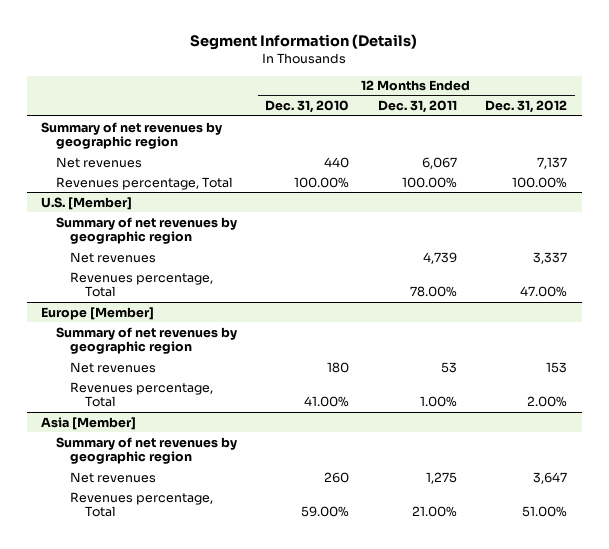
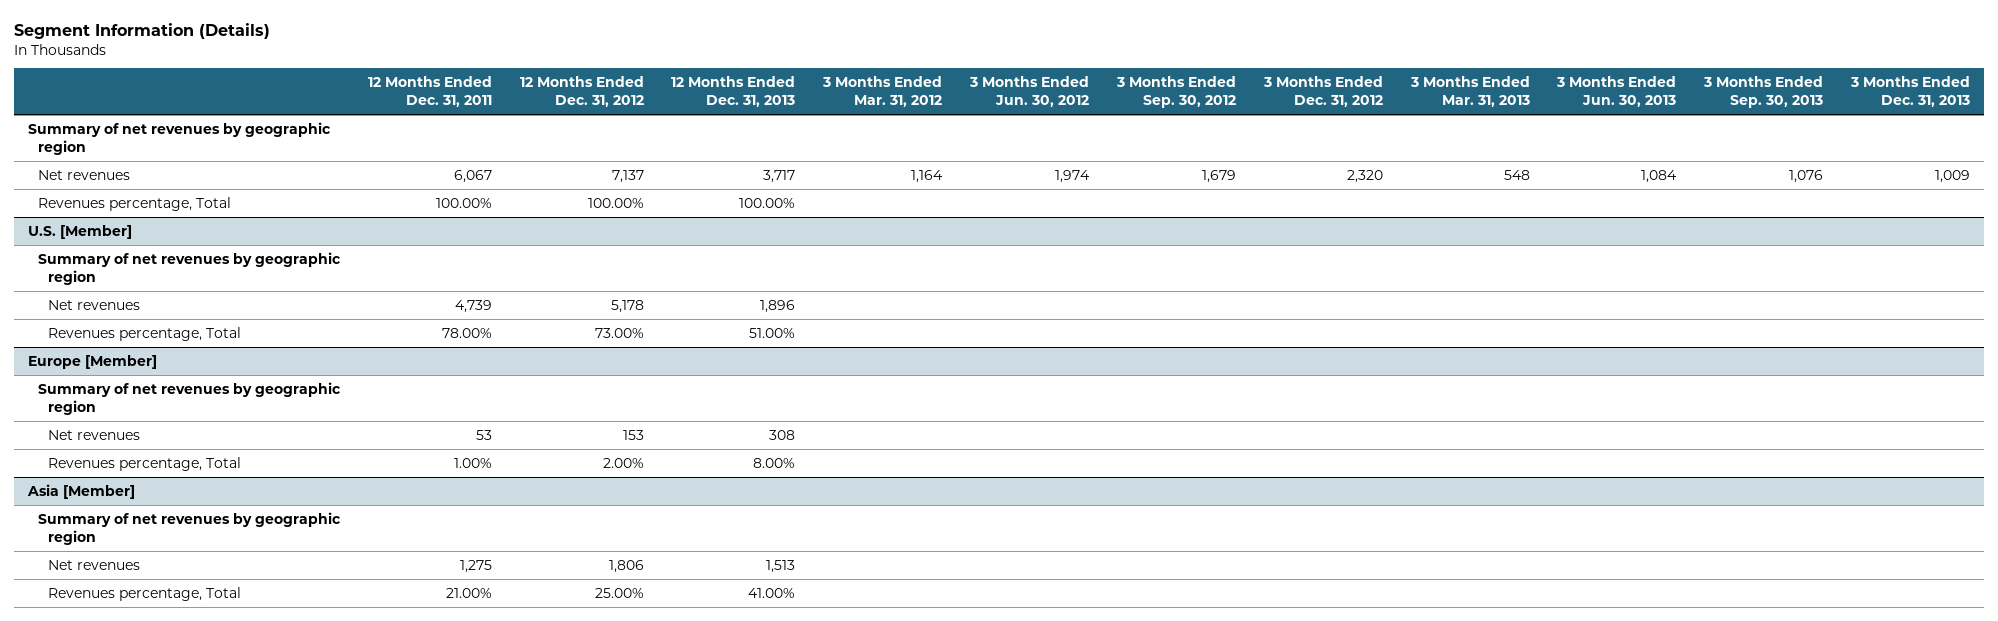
[265,100,350,114] Dec. 31, 2010 -> none
none -> [671,76,796,108] 12 Months Ended Dec. 31, 2013
none -> [822,76,943,108] 3 Months Ended Mar. 31, 2012
none -> [969,76,1090,108] 3 Months Ended Jun. 30, 2012
none -> [1115,76,1236,109] 3 Months Ended Sep. 30, 2012
none -> [1262,76,1383,108] 3 Months Ended Dec. 31, 2012
none -> [1409,76,1530,108] 3 Months Ended Mar. 31, 2013
none -> [1556,76,1677,108] 3 Months Ended Jun. 30, 2013
none -> [1703,76,1824,109] 3 Months Ended Sep. 30, 2013
none -> [1850,76,1971,108] 3 Months Ended Dec. 31, 2013
[533,251,568,264] 3,337 -> [610,299,644,313] 5,178
[520,286,568,298] 47.00% -> [594,327,644,338] 73.00%
[533,471,568,484] 3,647 -> [608,559,644,573] 1,806
[522,506,568,518] 51.00% -> [594,587,644,598] 25.00%

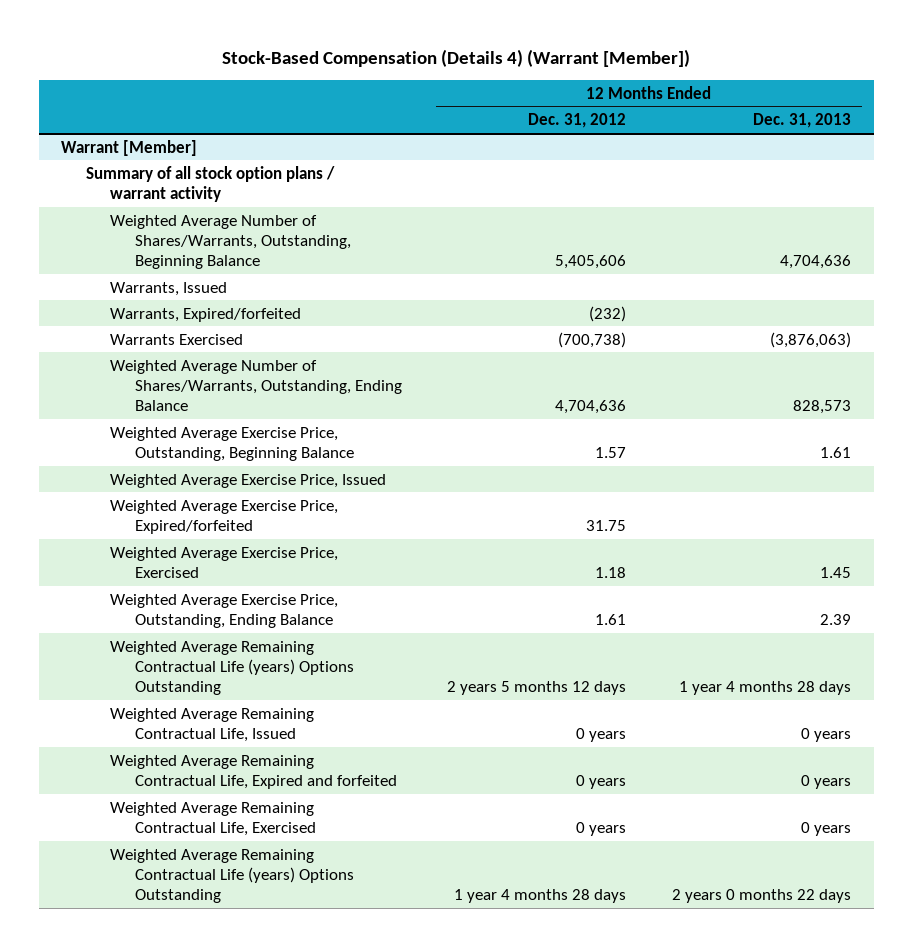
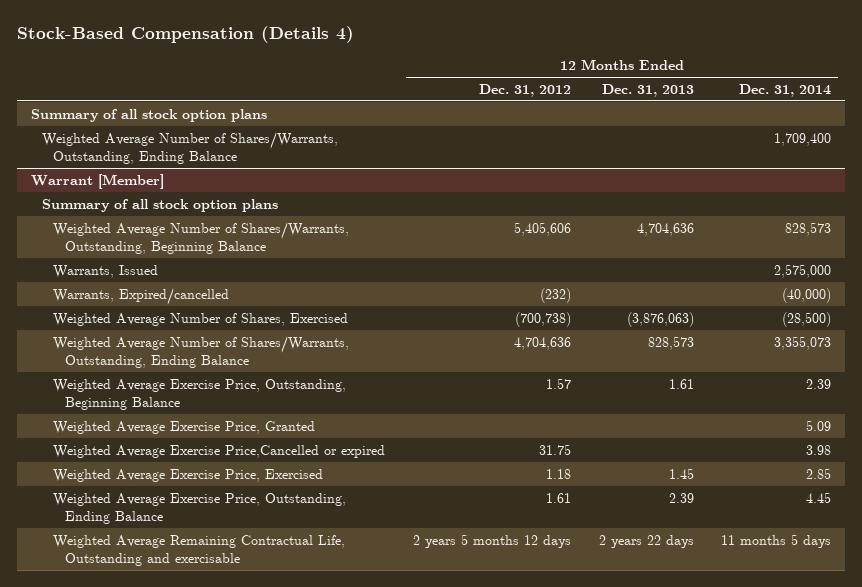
[222,48,691,67] Stock-Based Compensation (Details 4) (Warrant [Member]) -> [16,25,354,43] Stock-Based Compensation (Details 4)
none -> [739,83,832,97] Dec. 31, 2014
none -> [30,108,267,122] Summary of all stock option plans
none -> [42,131,339,164] Weighted Average Number of Shares/Warrants, Outstanding, Ending Balance
[85,165,335,202] Summary of all stock option plans / warrant activity -> [42,198,279,212] Summary of all stock option plans
[110,307,302,322] Warrants, Expired/forfeited -> [53,287,230,305] Warrants, Expired/cancelled
[110,333,244,345] Warrants Exercised -> [53,312,349,326] Weighted Average Number of Shares, Exercised
[110,473,387,488] Weighted Average Exercise Price, Issued -> [53,420,316,434] Weighted Average Exercise Price, Granted
[110,499,339,534] Weighted Average Exercise Price, Expired/forfeited -> [53,444,386,458] Weighted Average Exercise Price,Cancelled or expired
[110,640,354,696] Weighted Average Remaining Contractual Life (years) Options Outstanding -> none
[110,707,315,742] Weighted Average Remaining Contractual Life, Issued -> none
[110,754,397,789] Weighted Average Remaining Contractual Life, Expired and forfeited -> none
[110,848,354,904] Weighted Average Remaining Contractual Life (years) Options Outstanding -> none
[110,801,316,836] Weighted Average Remaining Contractual Life, Exercised -> [53,534,346,566] Weighted Average Remaining Contractual Life, Outstanding and exercisable
[576,821,627,836] 0 years -> [412,533,571,548] 2 years 5 months 12 days
[801,821,852,836] 0 years -> [598,534,694,548] 2 years 22 days

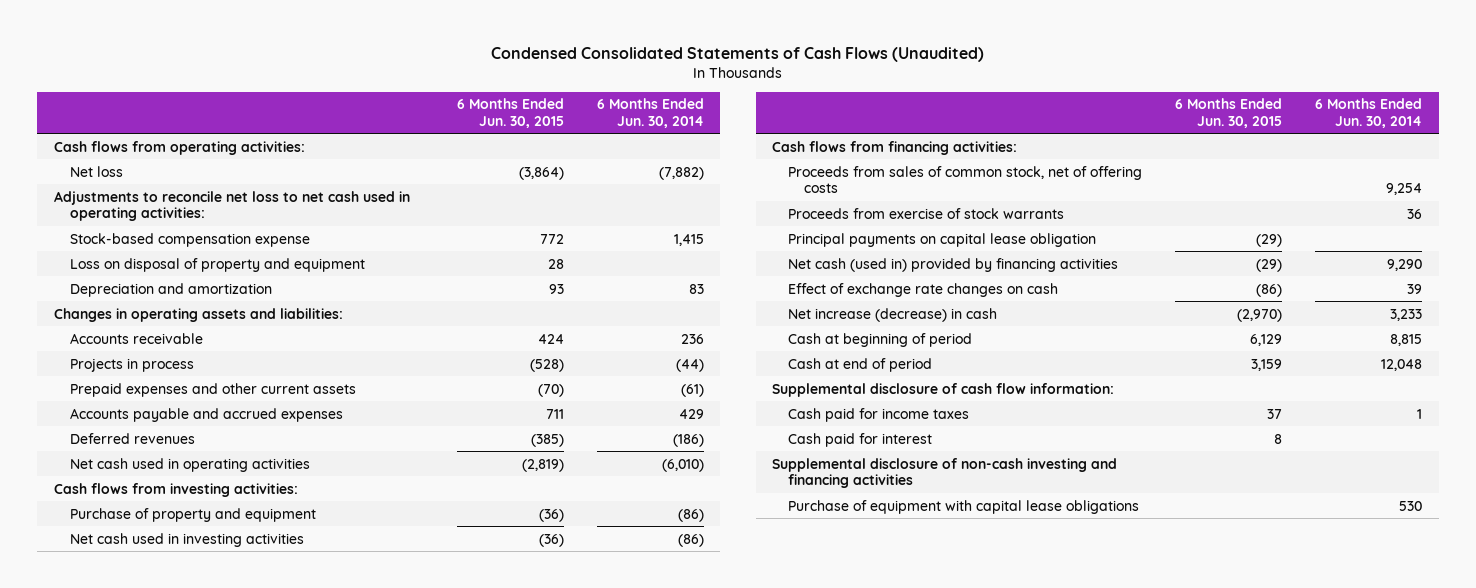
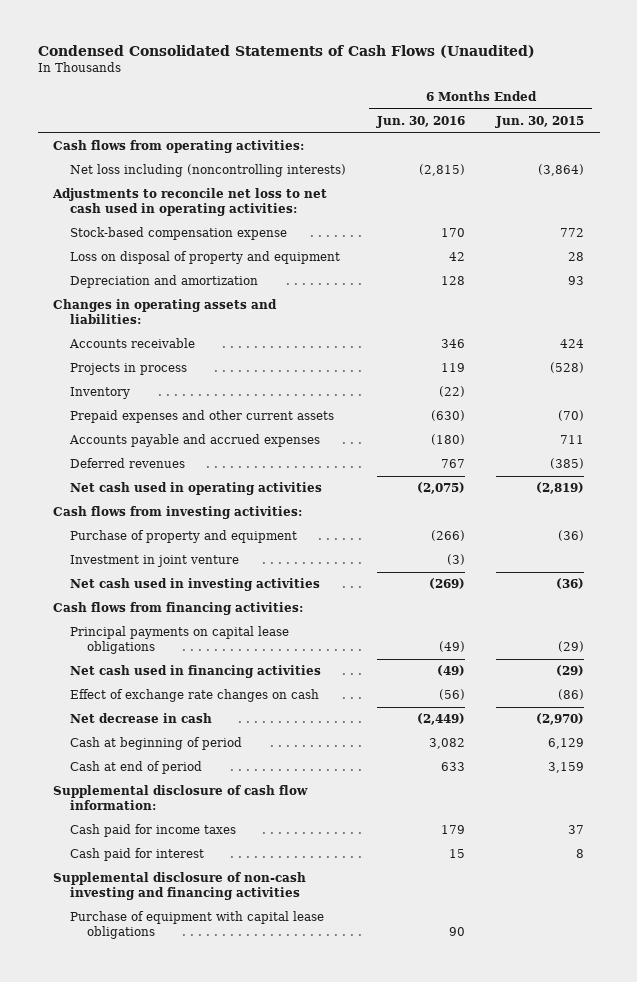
[596,98,704,128] 6 Months Ended Jun. 30, 2014 -> none
none -> [376,116,466,129] Jun. 30, 2016
[69,165,123,177] Net loss -> [70,164,347,178] Net loss including (noncontrolling interests)
none -> [70,387,131,400] Inventory
none -> [70,555,240,568] Investment in joint venture
[788,165,1143,193] Proceeds from sales of common stock, net of offering costs -> none
[788,207,1065,219] Proceeds from exercise of stock warrants -> none
[788,232,1097,247] Principal payments on capital lease obligation -> [70,626,290,655] Principal payments on capital lease obligations
[788,257,1119,272] Net cash (used in) provided by financing activities -> [70,665,322,679] Net cash used in financing activities
[788,307,998,322] Net increase (decrease) in cash -> [70,713,213,724] Net decrease in cash

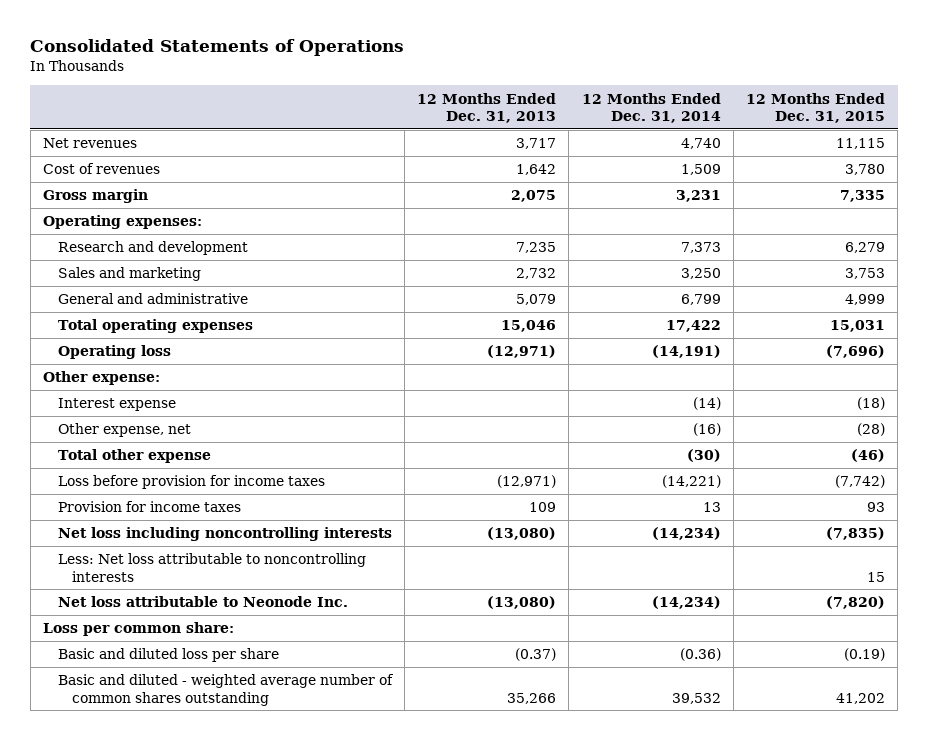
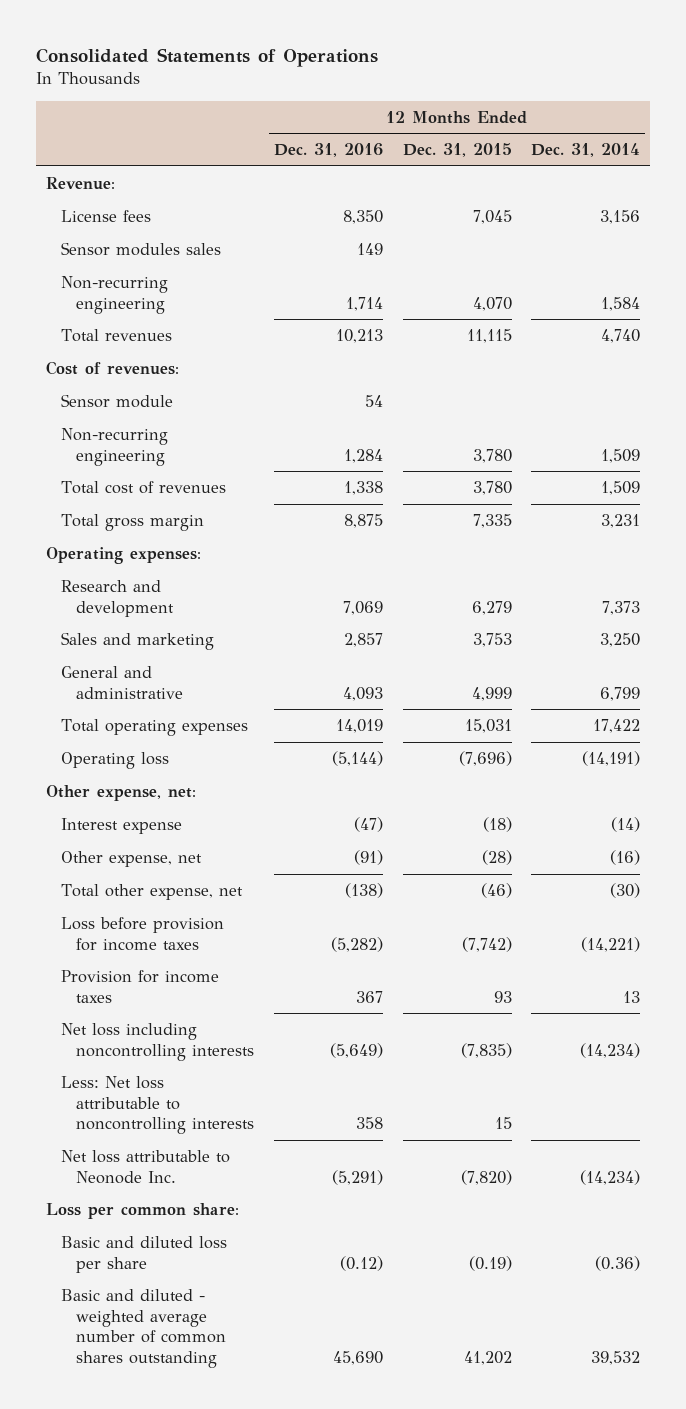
[417,92,557,123] 12 Months Ended Dec. 31, 2013 -> none
none -> [274,143,384,158] Dec. 31, 2016
none -> [45,177,115,191] Revenue:
none -> [61,210,152,223] License fees
none -> [61,242,222,257] Sensor modules sales
none -> [61,276,169,314] Non-recurring engineering
[42,138,137,149] Net revenues -> [61,329,173,343] Total revenues
none -> [45,361,179,376] Cost of revenues:
none -> [61,394,174,409] Sensor module
none -> [61,428,169,466] Non-recurring engineering
[42,163,160,175] Cost of revenues -> [61,481,227,495] Total cost of revenues
[42,189,148,204] Gross margin -> [61,514,205,532] Total gross margin
[42,371,160,386] Other expense: -> [45,785,196,802] Other expense, net:
[57,449,211,464] Total other expense -> [61,884,244,901] Total other expense, net

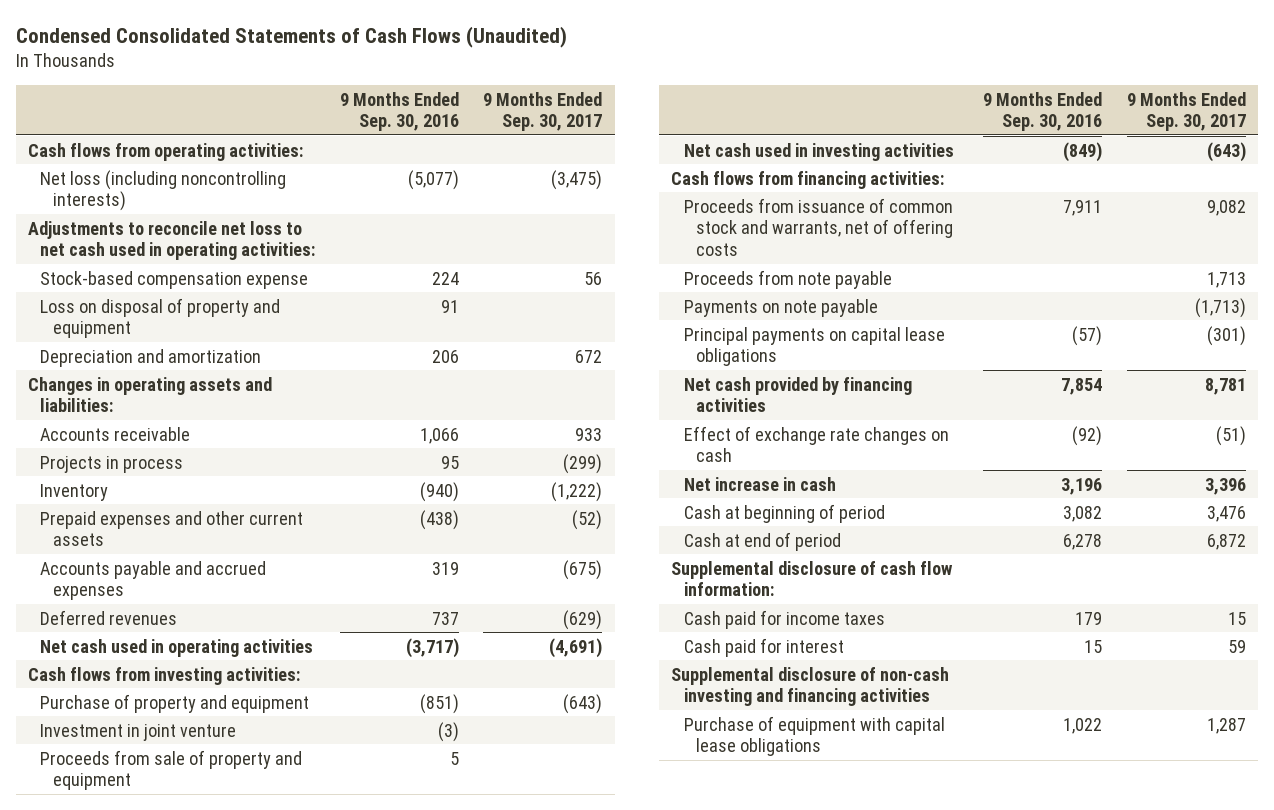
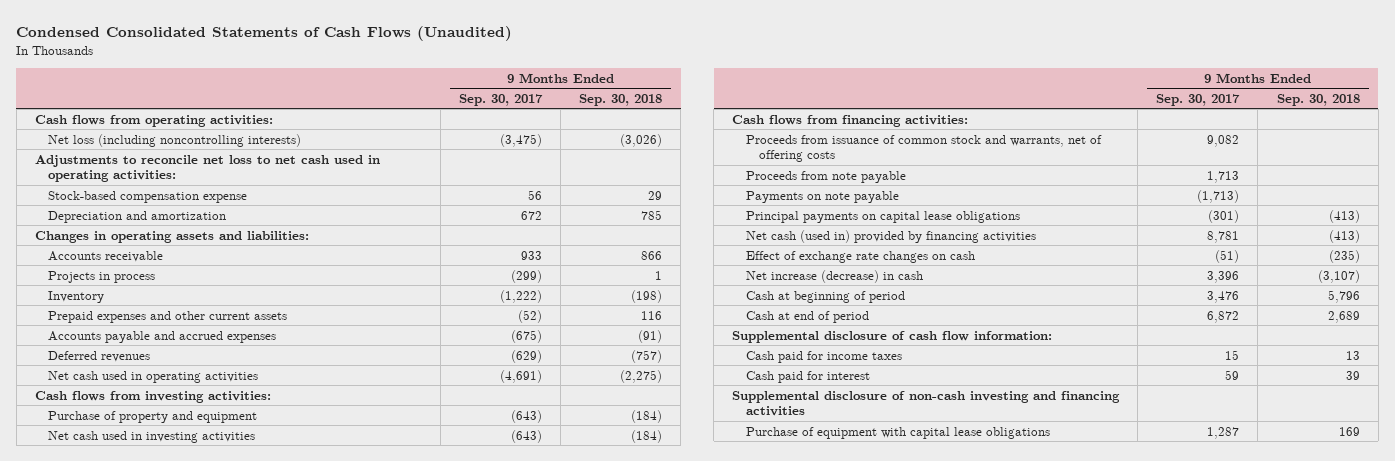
[339,91,459,132] 9 Months Ended Sep. 30, 2016 -> none
none -> [579,93,663,106] Sep. 30, 2018
[40,297,281,339] Loss on disposal of property and equipment -> none
[40,723,237,741] Investment in joint venture -> none
[40,749,303,791] Proceeds from sale of property and equipment -> none
[683,376,912,413] Net cash provided by financing activities -> [745,229,1036,243] Net cash (used in) provided by financing activities
[683,476,836,491] Net increase in cash -> [745,269,923,283] Net increase (decrease) in cash

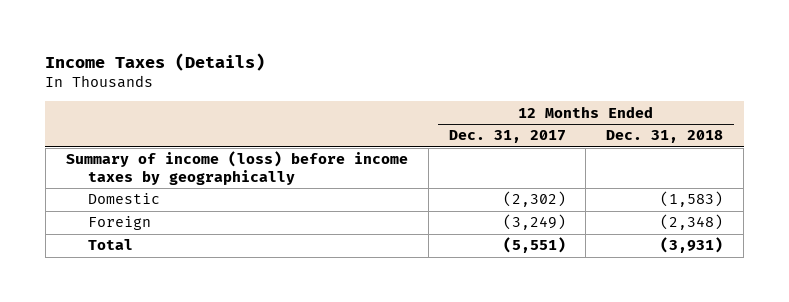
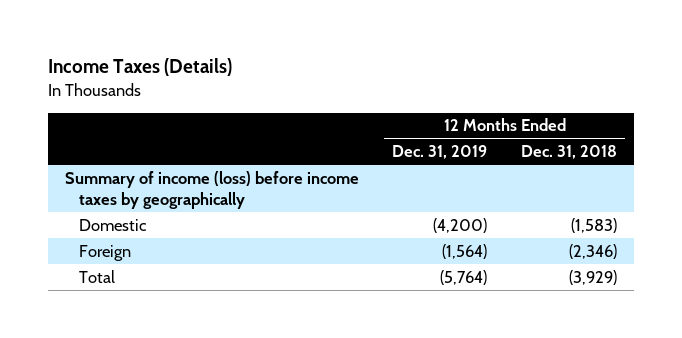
[448,130,566,144] Dec. 31, 2017 -> none
none -> [392,145,488,160] Dec. 31, 2019
[660,214,724,231] (2,348) -> [569,243,618,259] (2,346)
[660,237,724,254] (3,931) -> [569,269,618,285] (3,929)

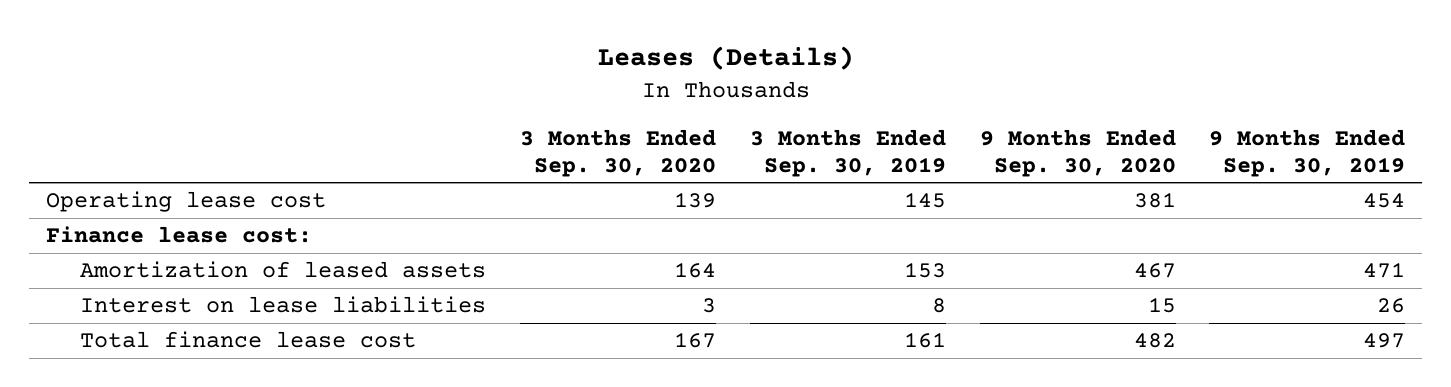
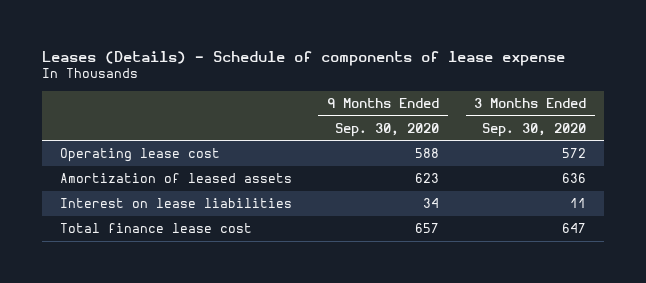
[597,46,854,71] Leases (Details) -> [42,50,566,66] Leases (Details) - Schedule of components of lease expense
[749,128,946,177] 3 Months Ended Sep. 30, 2019 -> none
[1209,128,1406,177] 9 Months Ended Sep. 30, 2019 -> none
[45,226,312,244] Finance lease cost: -> none
[674,192,717,209] 139 -> [562,148,587,159] 572
[1133,192,1176,209] 381 -> [415,148,440,159] 588
[674,262,717,279] 164 -> [562,173,587,184] 636
[1133,263,1176,279] 467 -> [415,173,440,184] 623
[702,298,717,314] 3 -> [570,198,587,209] 11
[1147,297,1176,314] 15 -> [423,198,440,209] 34
[674,332,717,349] 167 -> [562,223,587,234] 647
[1133,333,1176,349] 482 -> [415,223,440,234] 657

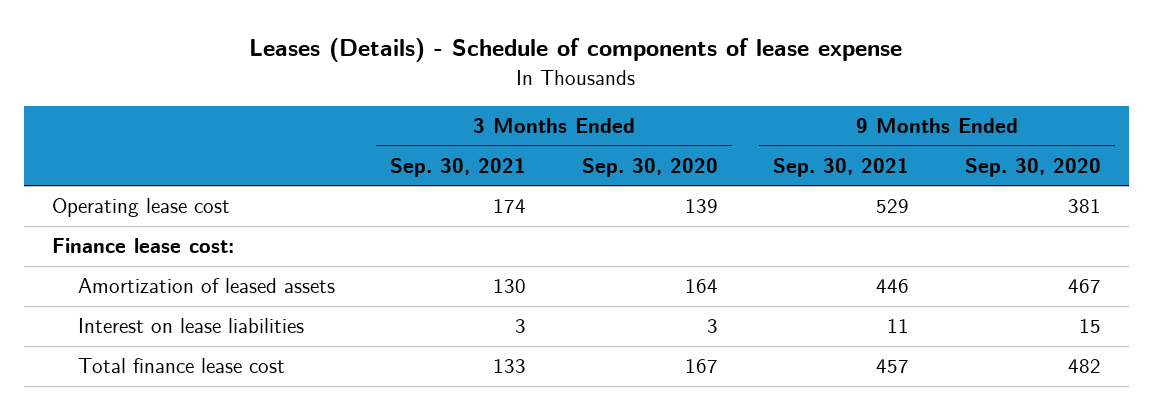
none -> [390,157,527,177] Sep. 30, 2021
none -> [773,157,910,177] Sep. 30, 2021
[415,148,440,159] 588 -> [1067,199,1101,214] 381
[562,148,587,159] 572 -> [684,199,718,214] 139
none -> [51,238,234,254] Finance lease cost:
[415,173,440,184] 623 -> [1067,279,1101,294] 467
[562,173,587,184] 636 -> [684,279,718,294] 164
[423,198,440,209] 34 -> [1078,319,1101,334] 15
[570,198,587,209] 11 -> [706,319,718,334] 3
[415,223,440,234] 657 -> [1067,359,1101,374] 482
[562,223,587,234] 647 -> [684,359,718,374] 167

